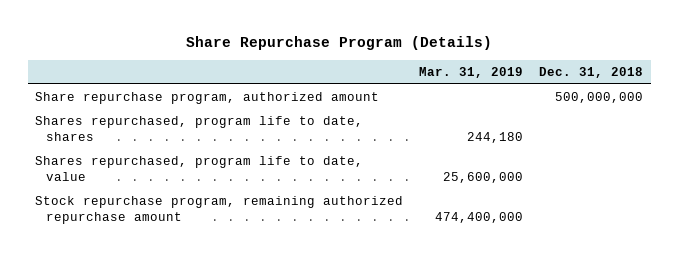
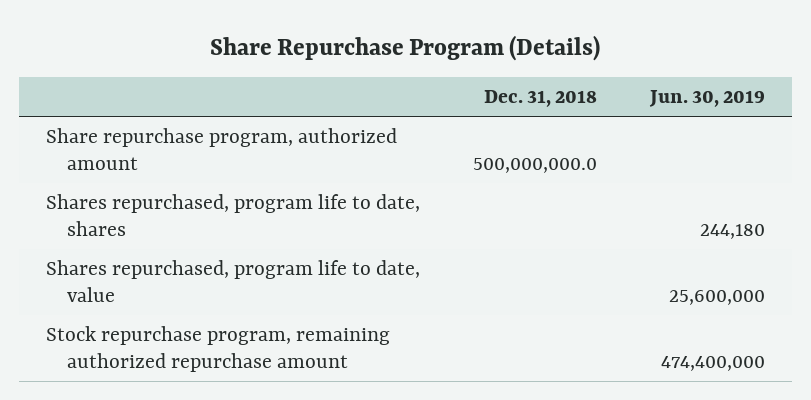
[419,66,524,78] Mar. 31, 2019 -> none
none -> [649,90,766,108] Jun. 30, 2019
[555,92,644,104] 500,000,000 -> [472,158,597,174] 500,000,000.0

